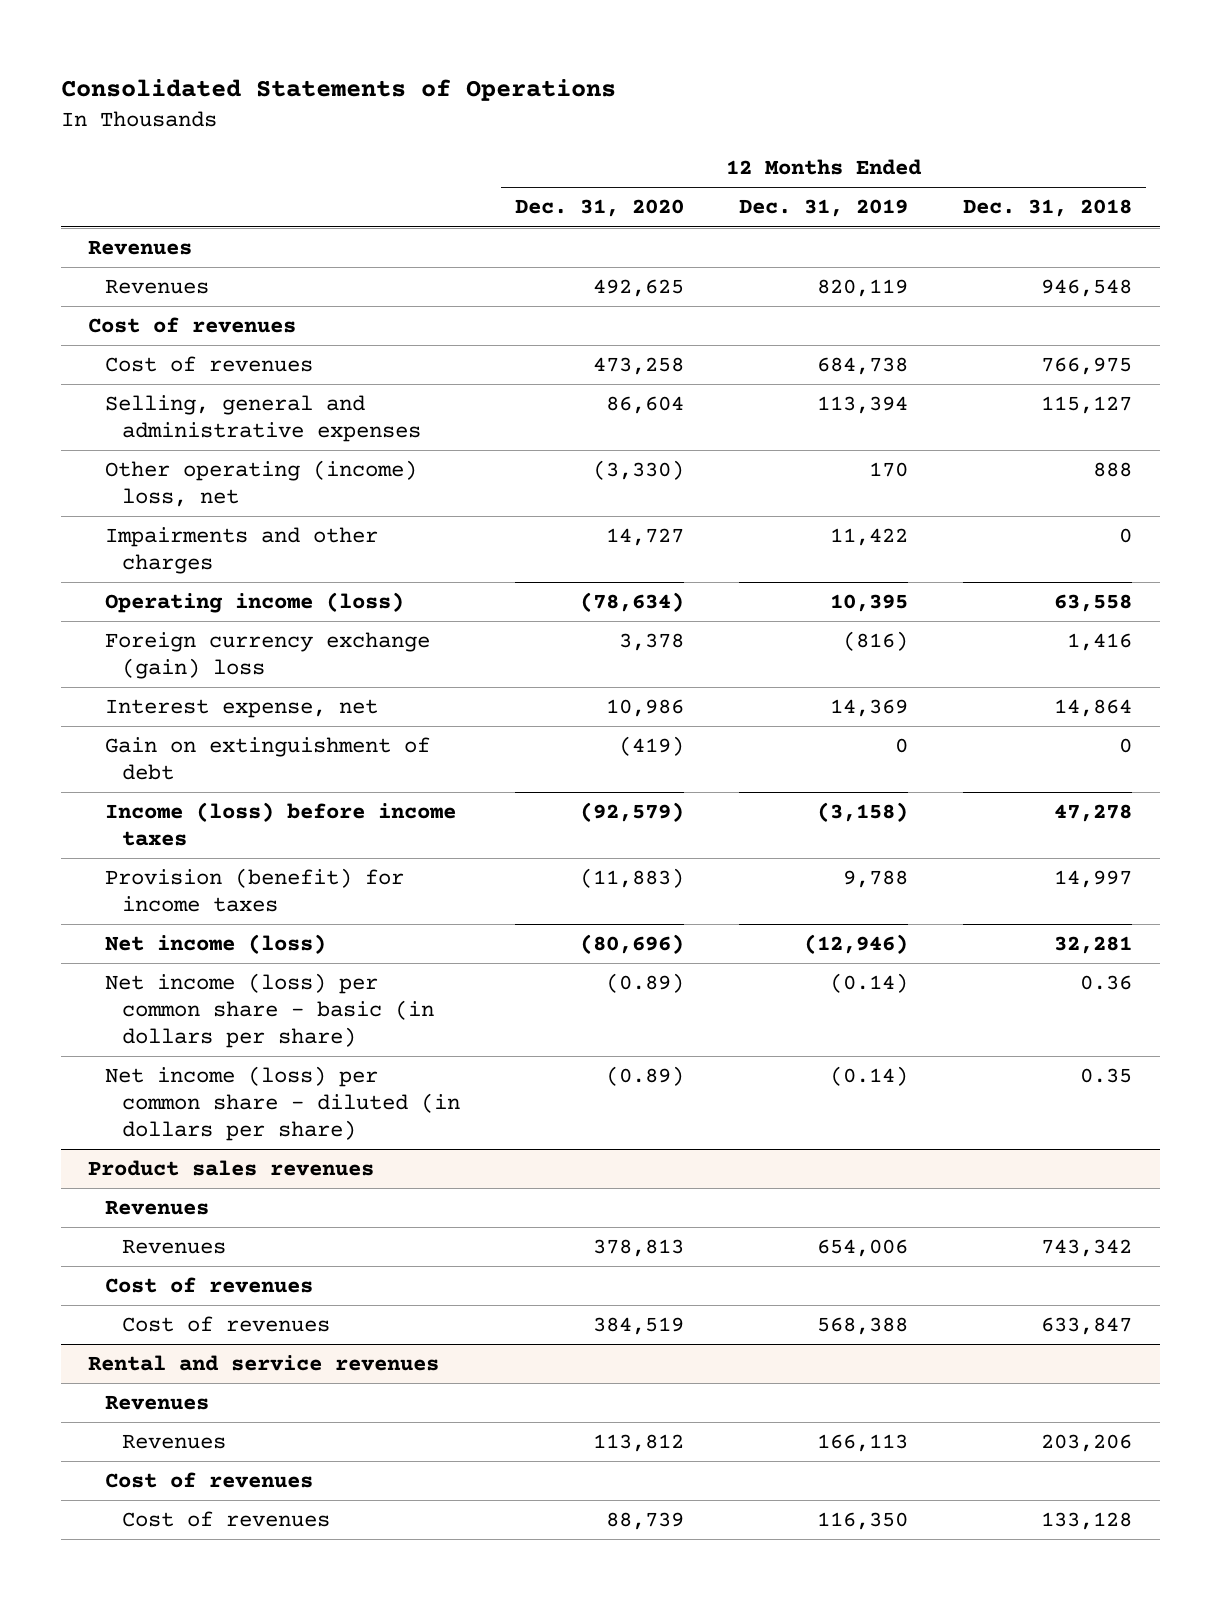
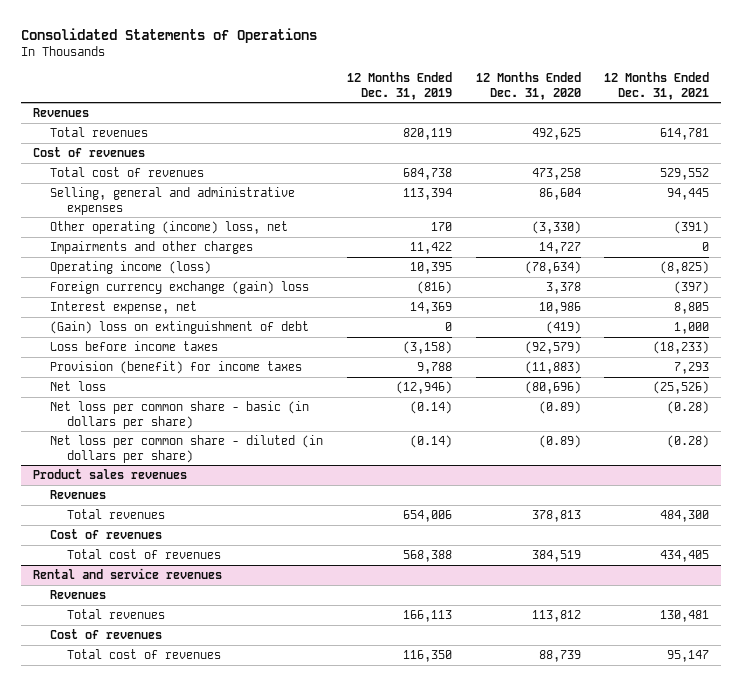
[963,199,1133,218] Dec. 31, 2018 -> none
none -> [604,72,710,100] 12 Months Ended Dec. 31, 2021
[105,279,210,295] Revenues -> [50,127,149,138] Total revenues
[105,356,314,373] Cost of revenues -> [50,167,205,178] Total cost of revenues
[105,737,431,781] Gain on extinguishment of debt -> [50,321,310,335] (Gain) loss on extinguishment of debt
[105,802,457,847] Income (loss) before income taxes -> [50,341,219,352] Loss before income taxes
[105,934,327,955] Net income (loss) -> [50,381,107,392] Net loss
[105,973,434,1048] Net income (loss) per common share - basic (in dollars per share) -> [50,401,310,429] Net loss per common share - basic (in dollars per share)
[105,1066,460,1141] Net income (loss) per common share - diluted (in dollars per share) -> [50,435,324,463] Net loss per common share - diluted (in dollars per share)
[121,1239,226,1255] Revenues -> [67,509,166,520] Total revenues
[121,1316,330,1333] Cost of revenues -> [67,549,222,560] Total cost of revenues
[121,1434,226,1450] Revenues -> [67,609,166,620] Total revenues
[121,1511,330,1528] Cost of revenues -> [67,649,222,660] Total cost of revenues

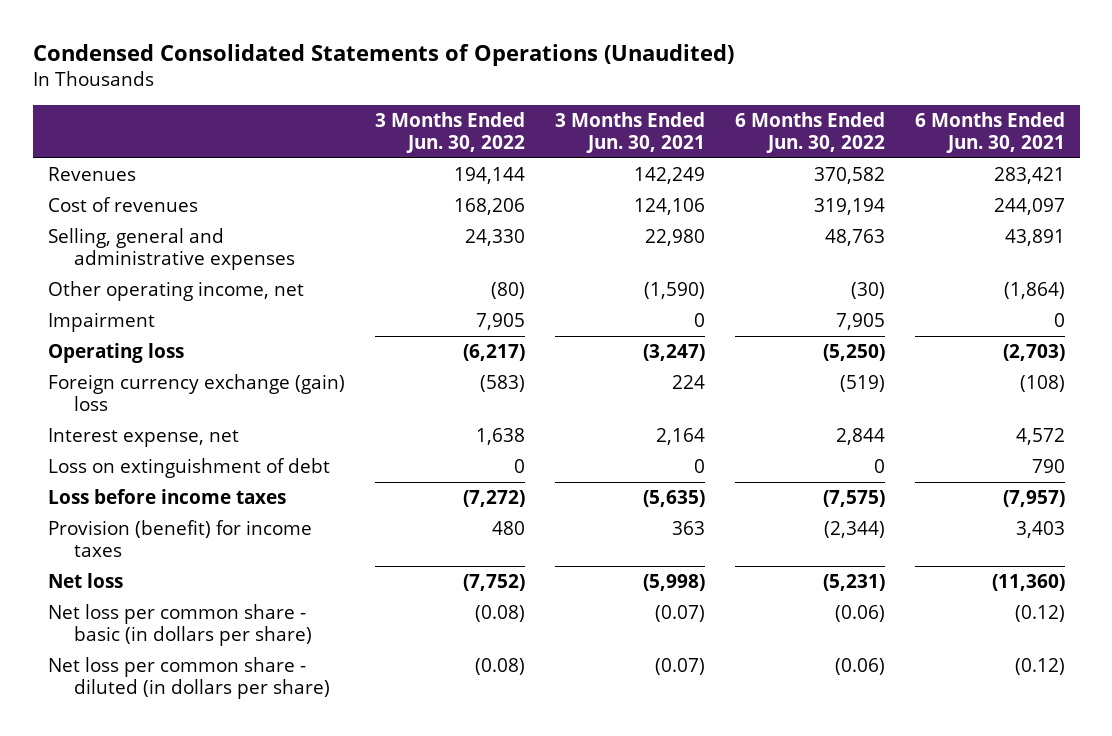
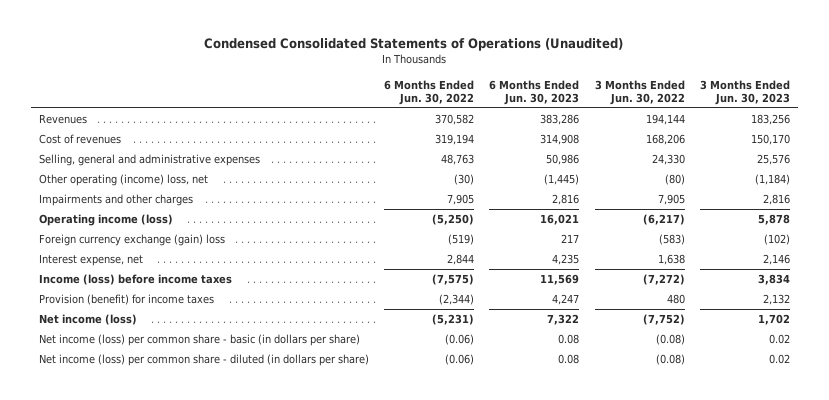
[554,112,705,153] 3 Months Ended Jun. 30, 2021 -> none
[914,112,1065,153] 6 Months Ended Jun. 30, 2021 -> none
none -> [489,79,580,105] 6 Months Ended Jun. 30, 2023
none -> [700,79,791,105] 3 Months Ended Jun. 30, 2023
[47,281,304,302] Other operating income, net -> [38,174,208,187] Other operating (income) loss, net
[47,312,155,333] Impairment -> [38,194,193,207] Impairments and other charges
[47,343,184,364] Operating loss -> [38,214,173,227] Operating income (loss)
[47,458,330,479] Loss on extinguishment of debt -> none
[47,489,286,505] Loss before income taxes -> [38,274,232,286] Income (loss) before income taxes
[47,573,123,589] Net loss -> [38,314,137,326] Net income (loss)
[47,604,313,646] Net loss per common share - basic (in dollars per share) -> [38,334,360,347] Net income (loss) per common share - basic (in dollars per share)
[47,657,331,699] Net loss per common share - diluted (in dollars per share) -> [38,354,369,367] Net income (loss) per common share - diluted (in dollars per share)

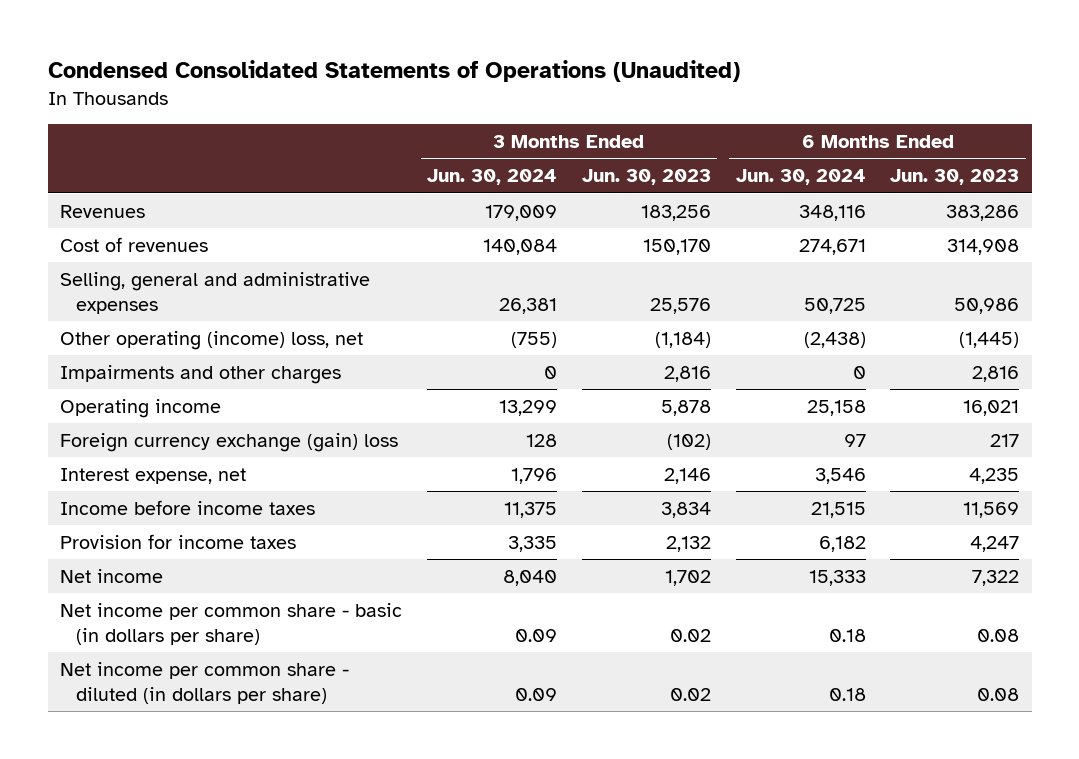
[384,79,475,105] 6 Months Ended Jun. 30, 2022 -> none
[594,79,685,105] 3 Months Ended Jun. 30, 2022 -> none
none -> [426,169,557,186] Jun. 30, 2024
none -> [735,169,866,186] Jun. 30, 2024
[38,214,173,227] Operating income (loss) -> [60,398,222,418] Operating income
[38,274,232,286] Income (loss) before income taxes -> [60,499,316,515] Income before income taxes
[38,294,214,306] Provision (benefit) for income taxes -> [60,533,297,549] Provision for income taxes
[38,314,137,326] Net income (loss) -> [60,568,164,583] Net income
[38,334,360,347] Net income (loss) per common share - basic (in dollars per share) -> [60,602,403,645] Net income per common share - basic (in dollars per share)
[38,354,369,367] Net income (loss) per common share - diluted (in dollars per share) -> [60,661,350,704] Net income per common share - diluted (in dollars per share)

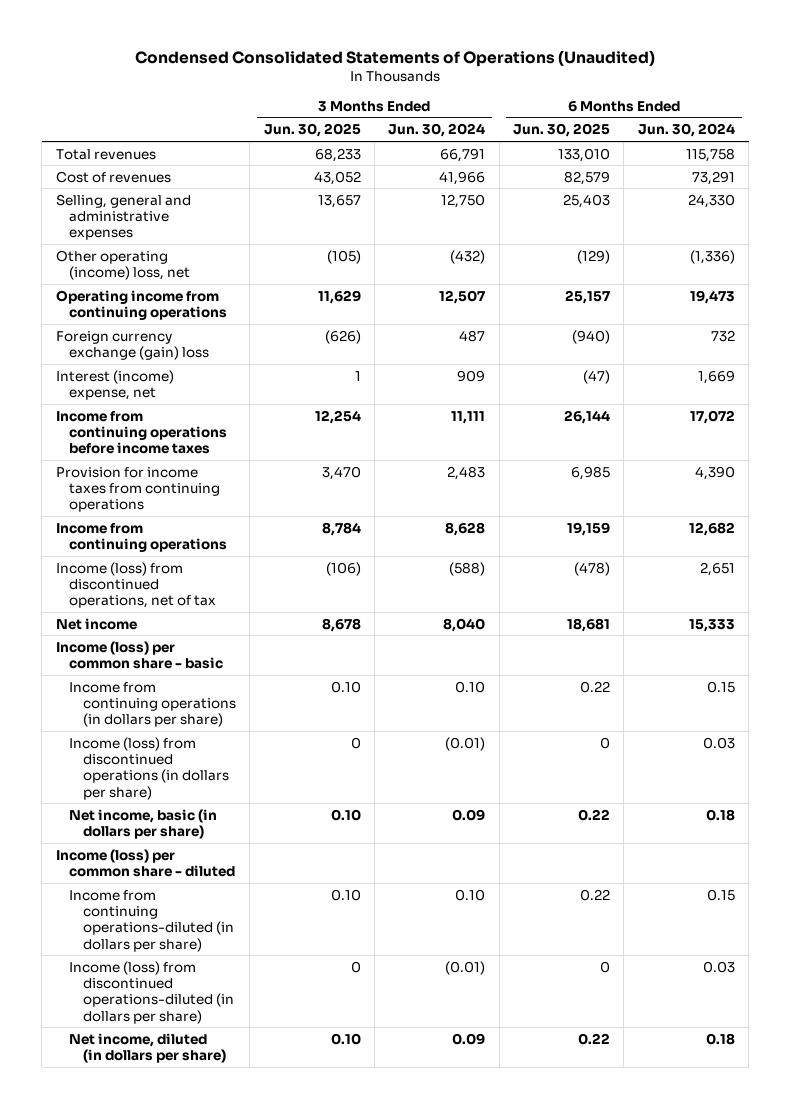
[581,169,711,186] Jun. 30, 2023 -> none
[890,169,1020,186] Jun. 30, 2023 -> none
none -> [263,123,361,138] Jun. 30, 2025
none -> [512,123,610,138] Jun. 30, 2025
[60,364,342,384] Impairments and other charges -> none
[60,204,146,218] Revenues -> [55,148,156,160] Total revenues
[484,204,557,221] 179,009 -> [440,147,486,162] 66,791
[798,204,866,221] 348,116 -> [685,147,735,162] 115,758
[482,238,557,255] 140,084 -> [439,170,486,185] 41,966
[798,238,866,255] 274,671 -> [691,170,735,185] 73,291
[498,297,557,314] 26,381 -> [441,193,486,208] 12,750
[803,297,866,314] 50,725 -> [687,193,735,208] 24,330
[510,331,557,348] (755) -> [450,249,486,264] (432)
[803,331,866,348] (2,438) -> [689,249,735,264] (1,336)
[60,398,222,418] Operating income -> [55,289,228,320] Operating income from continuing operations
[498,399,557,416] 13,299 -> [439,289,486,304] 12,507
[806,399,866,416] 25,158 -> [689,289,735,304] 19,473
[525,433,557,447] 128 -> [459,329,486,342] 487
[843,433,866,447] 97 -> [710,329,735,342] 732
[60,467,247,484] Interest expense, net -> [55,369,174,400] Interest (income) expense, net
[510,467,557,484] 1,796 -> [457,369,486,382] 909
[814,467,866,484] 3,546 -> [697,369,735,384] 1,669
[60,499,316,515] Income before income taxes -> [55,410,228,455] Income from continuing operations before income taxes
[503,501,557,518] 11,375 -> [451,410,486,424] 11,111
[810,501,866,518] 21,515 -> [689,409,735,424] 17,072
[60,533,297,549] Provision for income taxes -> [55,466,221,513] Provision for income taxes from continuing operations
[507,535,557,552] 3,335 -> [447,465,486,480] 2,483
[818,535,866,552] 6,182 -> [694,465,735,480] 4,390
none -> [55,522,228,552] Income from continuing operations
none -> [55,561,217,609] Income (loss) from discontinued operations, net of tax
none -> [55,640,224,669] Income (loss) per common share - basic
none -> [69,681,236,728] Income from continuing operations (in dollars per share)
none -> [69,736,229,800] Income (loss) from discontinued operations (in dollars per share)
[60,602,403,645] Net income per common share - basic (in dollars per share) -> [69,808,218,839] Net income, basic (in dollars per share)
none -> [55,848,236,877] Income (loss) per common share - diluted
none -> [69,889,234,952] Income from continuing operations-diluted (in dollars per share)
none -> [69,960,234,1024] Income (loss) from discontinued operations-diluted (in dollars per share)
[60,661,350,704] Net income per common share - diluted (in dollars per share) -> [69,1032,226,1063] Net income, diluted (in dollars per share)

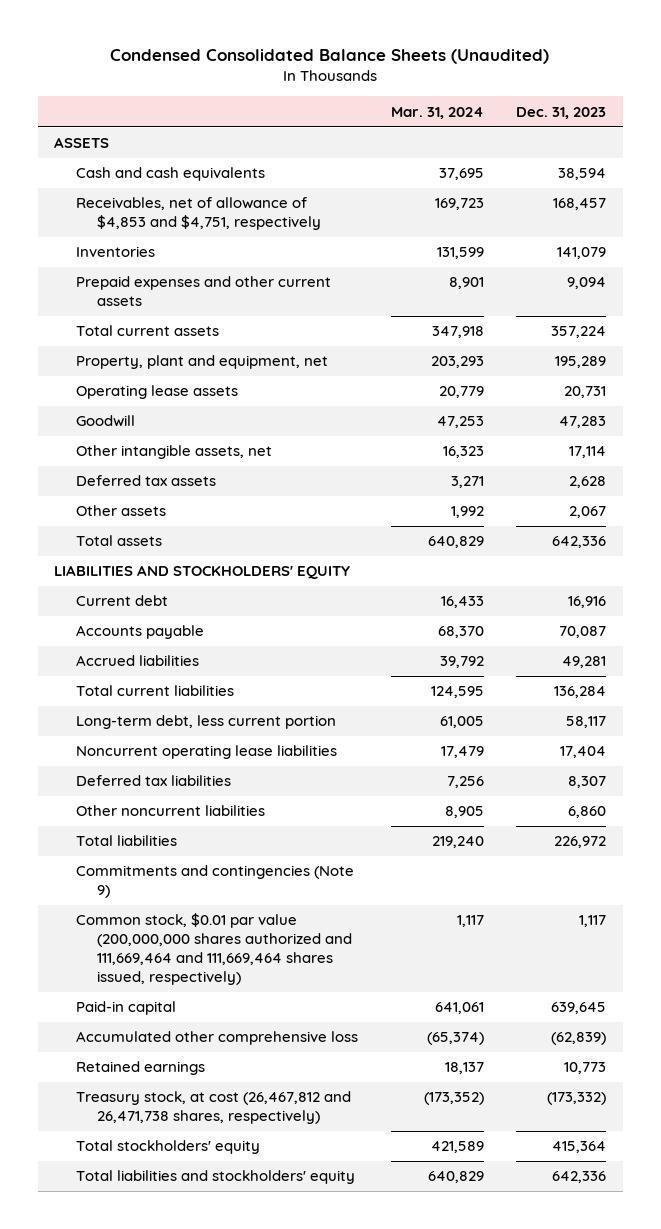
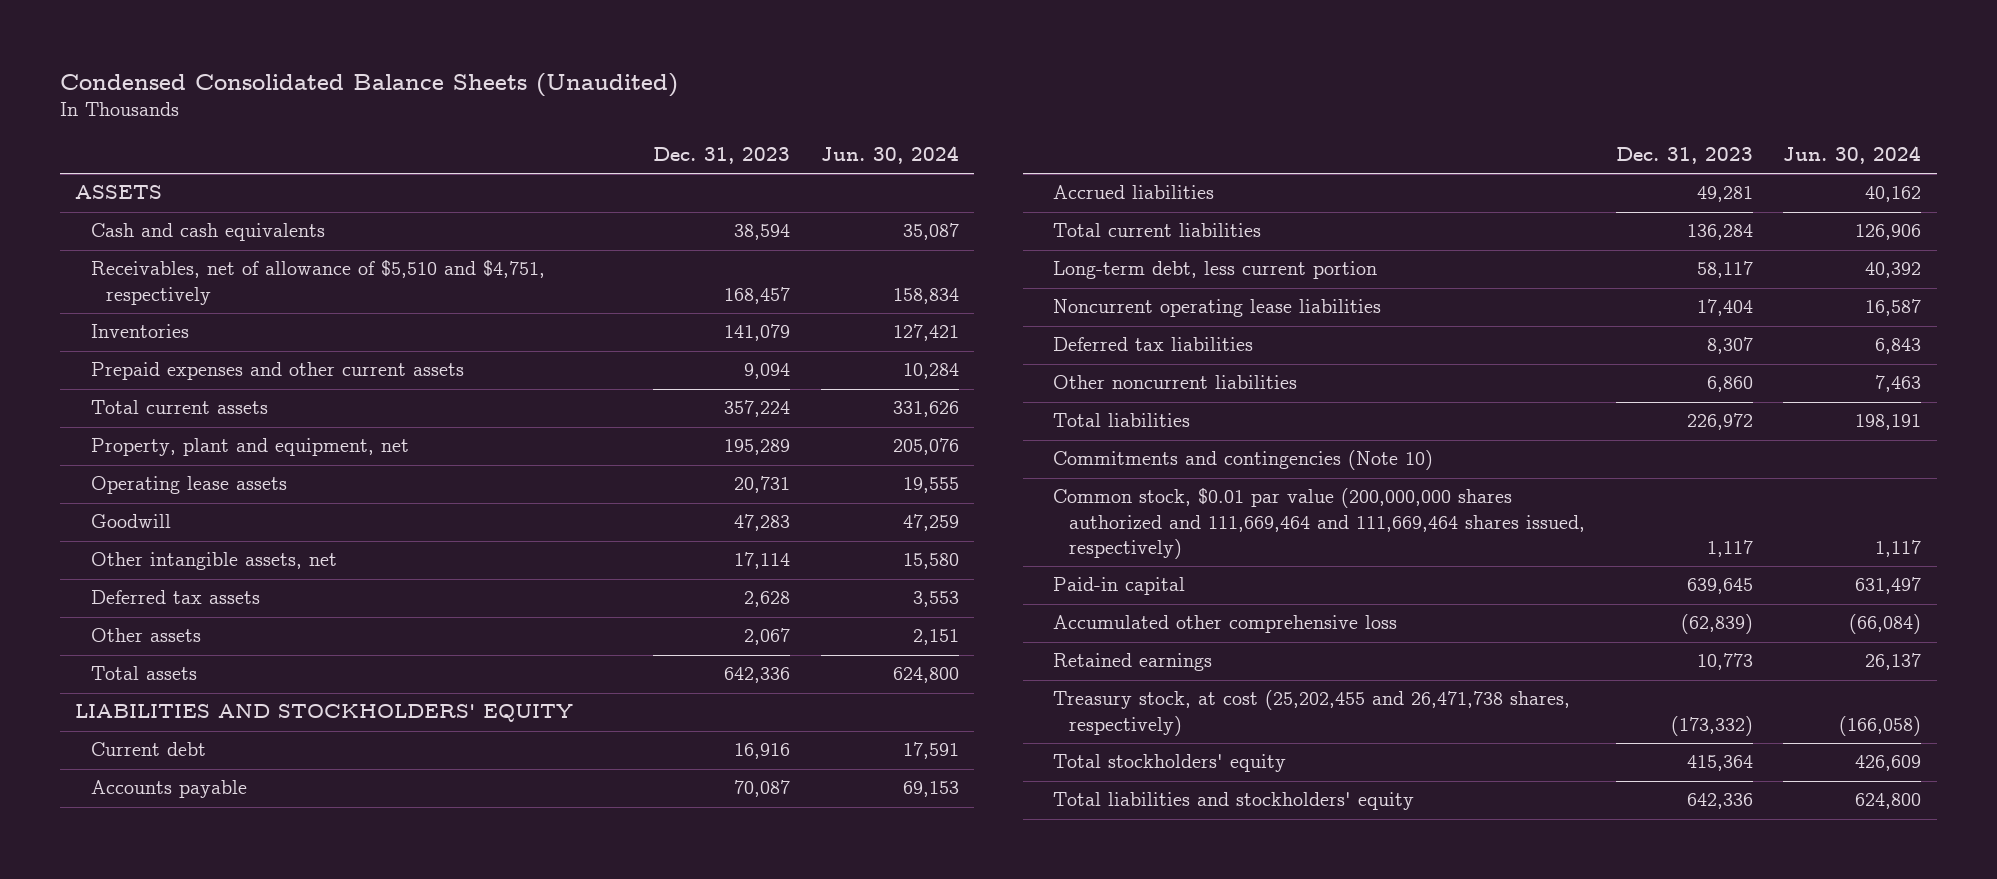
[390,106,484,119] Mar. 31, 2024 -> none
none -> [820,146,959,165] Jun. 30, 2024
[75,197,322,231] Receivables, net of allowance of $4,853 and $4,751, respectively -> [90,260,545,305] Receivables, net of allowance of $5,510 and $4,751, respectively
[75,865,354,899] Commitments and contingencies (Note 9) -> [1053,450,1434,471] Commitments and contingencies (Note 10)
[75,1091,351,1125] Treasury stock, at cost (26,467,812 and 26,471,738 shares, respectively) -> [1053,690,1571,736] Treasury stock, at cost (25,202,455 and 26,471,738 shares, respectively)

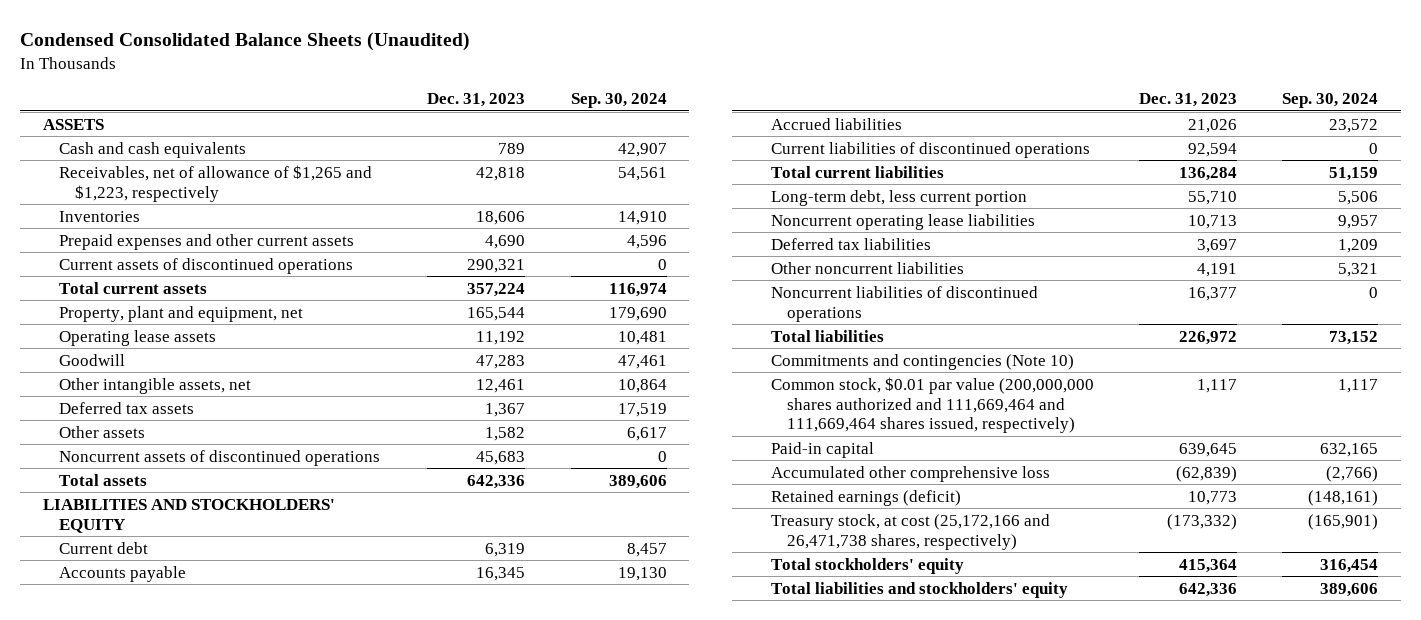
[820,146,959,165] Jun. 30, 2024 -> none
none -> [570,93,667,109] Sep. 30, 2024
[733,224,790,241] 38,594 -> [498,142,526,154] 789
[90,260,545,305] Receivables, net of allowance of $5,510 and $4,751, respectively -> [58,164,372,202] Receivables, net of allowance of $1,265 and $1,223, respectively
[723,286,790,304] 168,457 -> [476,166,526,181] 42,818
[723,324,790,342] 141,079 -> [476,210,526,225] 18,606
[743,363,790,380] 9,094 -> [485,234,526,249] 4,690
none -> [58,257,353,274] Current assets of discontinued operations
[723,439,790,456] 195,289 -> [467,306,526,321] 165,544
[733,476,790,494] 20,731 -> [476,330,526,345] 11,192
[733,552,790,570] 17,114 -> [476,378,526,393] 12,461
[743,591,790,608] 2,628 -> [485,402,526,417] 1,367
[743,628,790,646] 2,067 -> [485,426,526,441] 1,582
none -> [58,449,380,466] Noncurrent assets of discontinued operations
[733,743,790,760] 16,916 -> [485,542,526,557] 6,319
[733,780,790,798] 70,087 -> [476,566,526,581] 16,345
[1696,186,1753,203] 49,281 -> [1188,118,1238,133] 21,026
none -> [770,141,1090,158] Current liabilities of discontinued operations
[1696,261,1753,279] 58,117 -> [1188,190,1238,205] 55,710
[1696,299,1753,317] 17,404 -> [1188,214,1238,229] 10,713
[1706,337,1753,355] 8,307 -> [1197,238,1238,253] 3,697
[1706,376,1753,393] 6,860 -> [1197,262,1238,277] 4,191
none -> [770,285,1038,322] Noncurrent liabilities of discontinued operations
[1053,653,1213,672] Retained earnings -> [770,489,961,506] Retained earnings (deficit)
[1053,690,1571,736] Treasury stock, at cost (25,202,455 and 26,471,738 shares, respectively) -> [770,513,1050,550] Treasury stock, at cost (25,172,166 and 26,471,738 shares, respectively)

